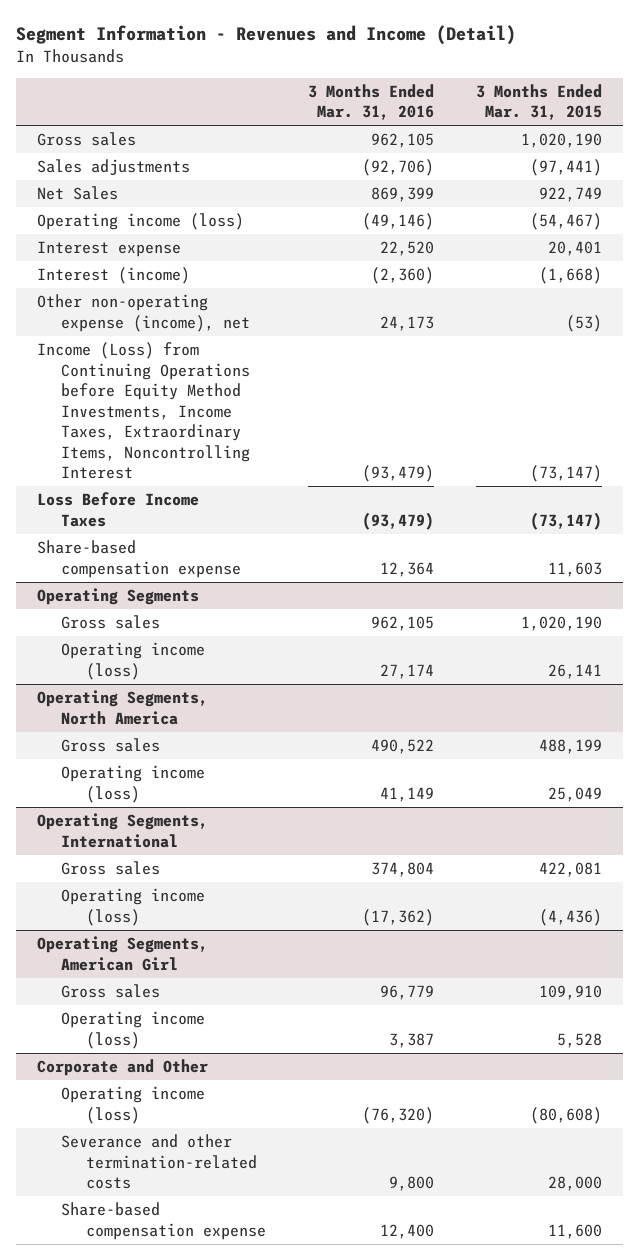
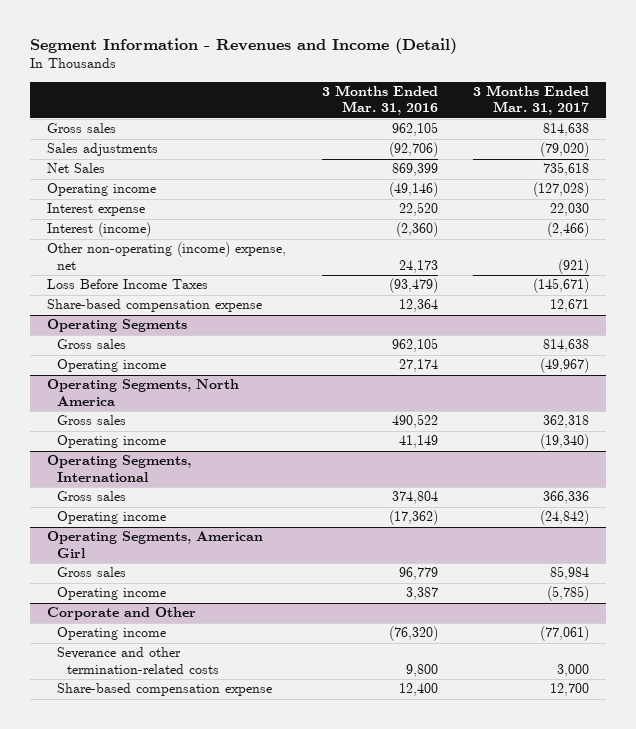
[476,83,603,121] 3 Months Ended Mar. 31, 2015 -> none
none -> [472,84,589,116] 3 Months Ended Mar. 31, 2017
[36,213,244,231] Operating income (loss) -> [47,183,157,197] Operating income
[36,342,251,480] Income (Loss) from Continuing Operations before Equity Method Investments, Income Taxes, Extraordinary Items, Noncontrolling Interest -> none
[36,294,251,332] Other non-operating expense (income), net -> [47,242,287,270] Other non-operating (income) expense, net
[61,642,206,680] Operating income (loss) -> [57,359,167,373] Operating income
[61,765,206,803] Operating income (loss) -> [57,435,167,449] Operating income
[61,888,206,926] Operating income (loss) -> [57,511,167,525] Operating income
[61,1011,206,1049] Operating income (loss) -> [57,587,167,601] Operating income
[61,1086,206,1124] Operating income (loss) -> [57,627,167,641] Operating income

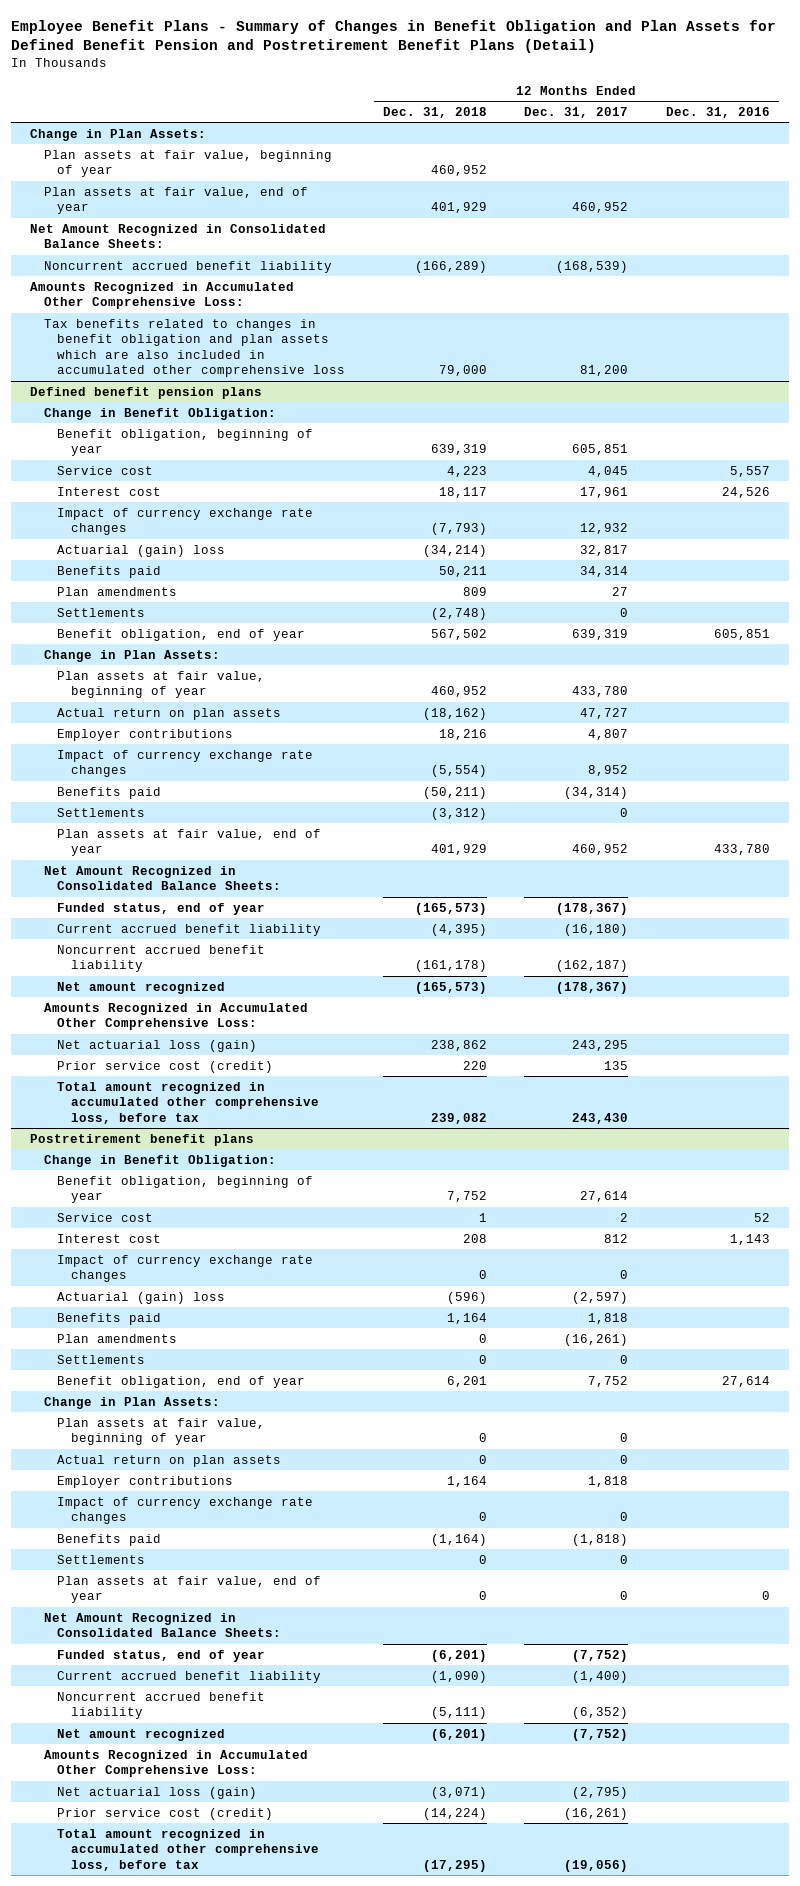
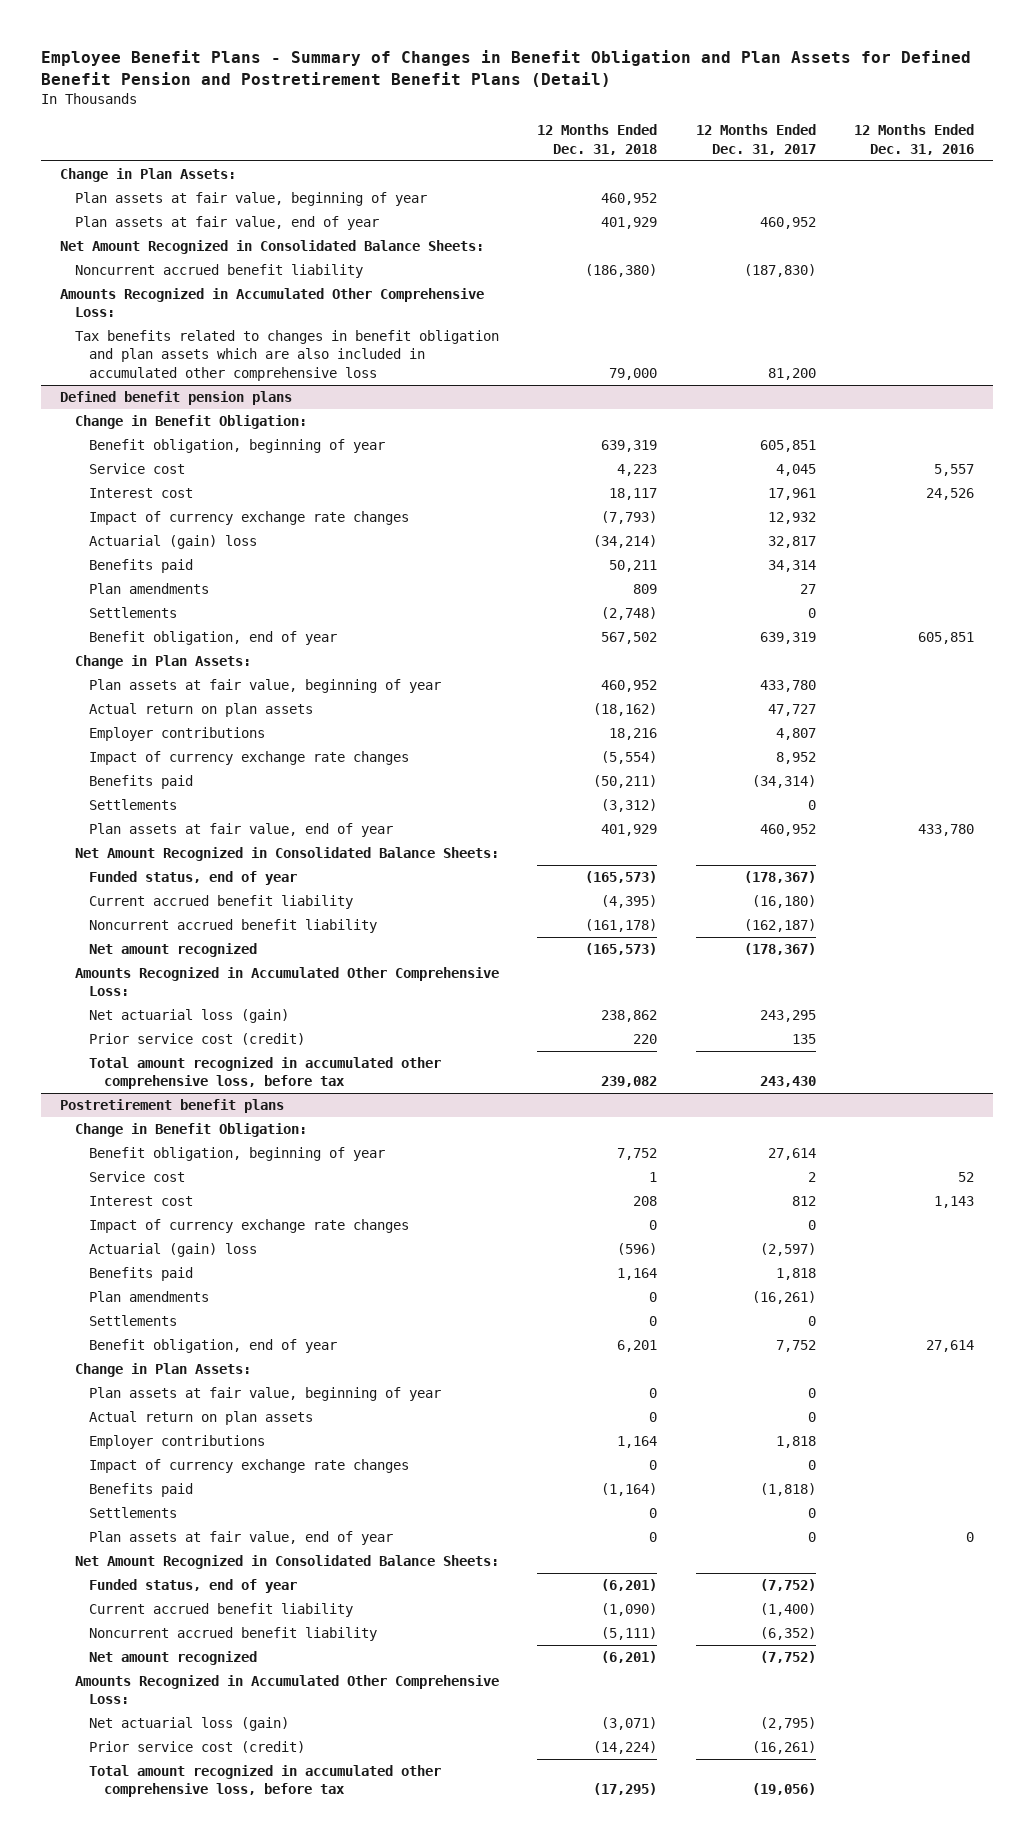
[414,260,487,273] (166,289) -> [585,264,658,278] (186,380)
[556,260,629,273] (168,539) -> [743,264,816,278] (187,830)

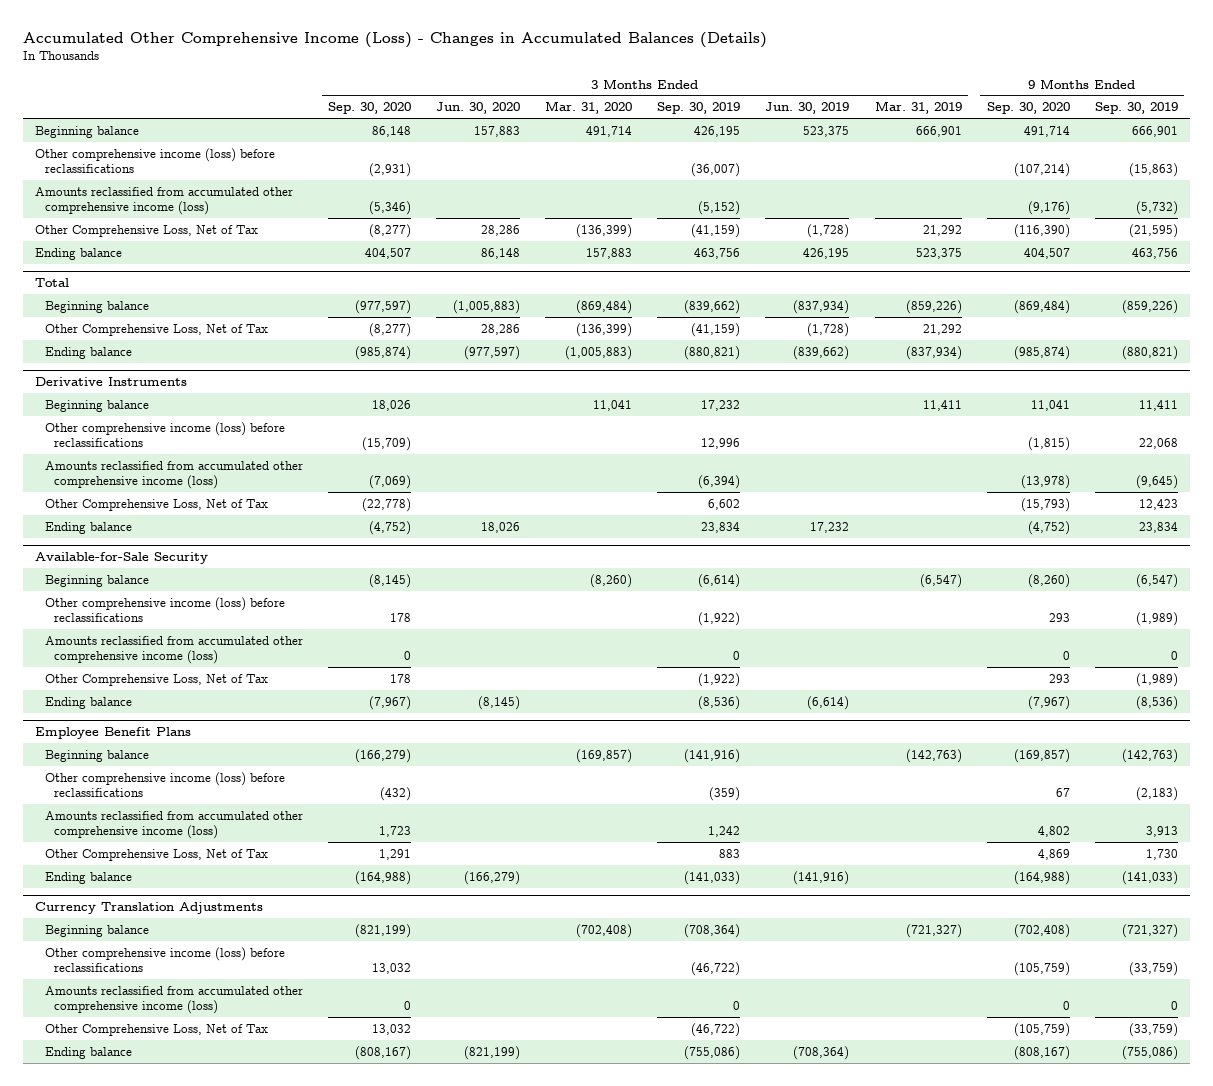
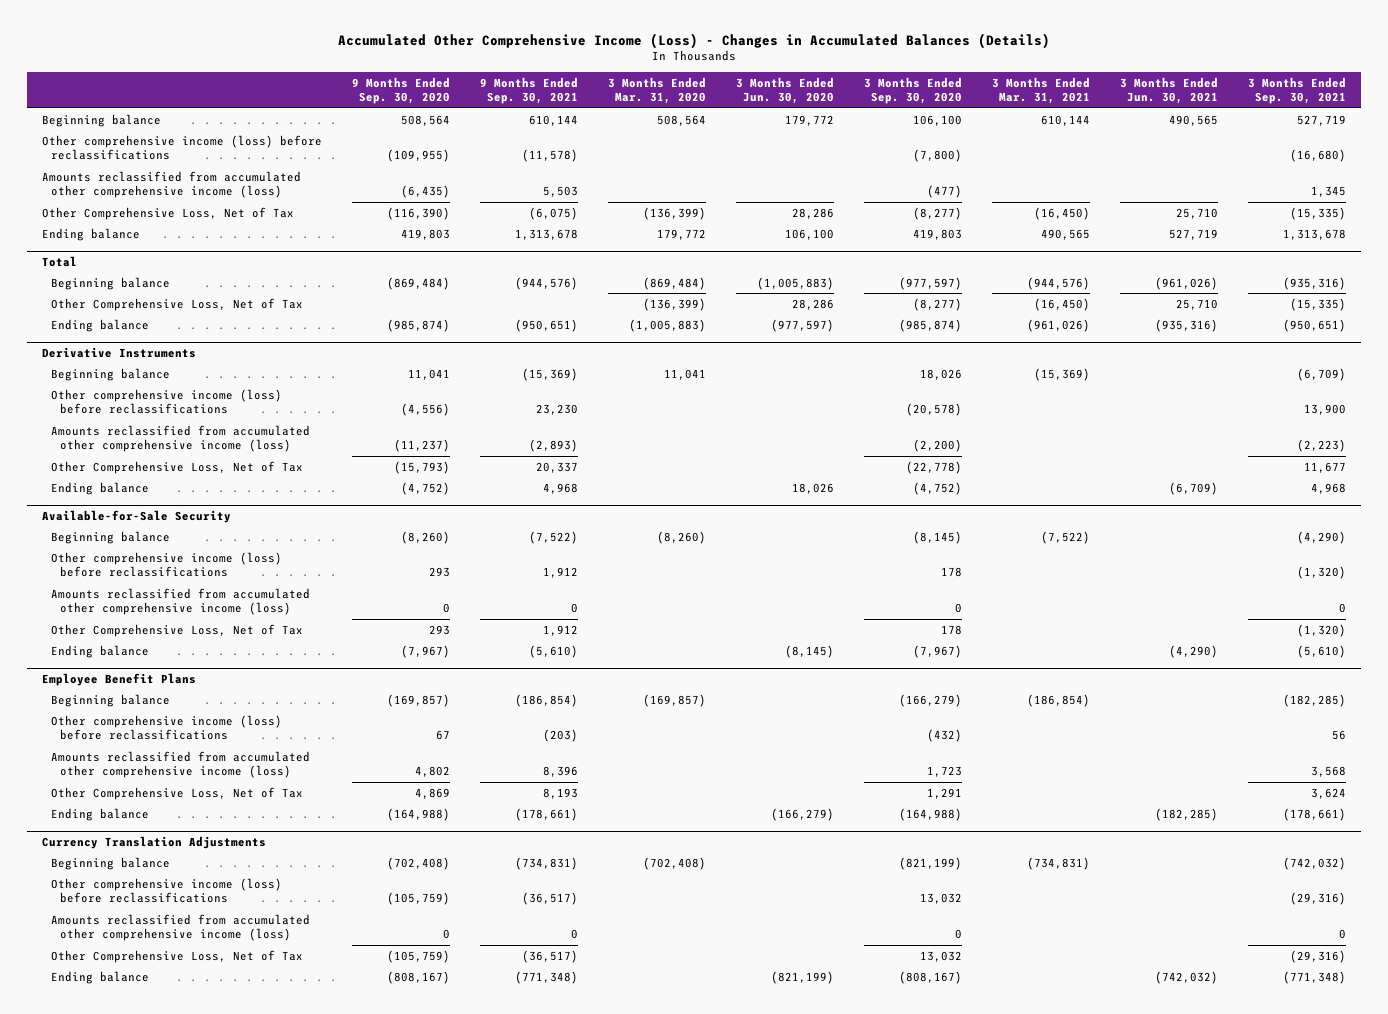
[657,102,741,115] Sep. 30, 2019 -> none
[765,102,850,115] Jun. 30, 2019 -> none
[874,101,962,115] Mar. 31, 2019 -> none
[1094,102,1178,115] Sep. 30, 2019 -> none
none -> [479,76,578,105] 9 Months Ended Sep. 30, 2021
none -> [992,76,1091,105] 3 Months Ended Mar. 31, 2021
none -> [1120,76,1219,105] 3 Months Ended Jun. 30, 2021
none -> [1248,76,1347,105] 3 Months Ended Sep. 30, 2021
[371,125,411,137] 86,148 -> [913,114,963,126] 106,100
[473,125,520,137] 157,883 -> [784,114,834,126] 179,772
[586,125,633,137] 491,714 -> [656,114,706,126] 508,564
[1023,125,1070,137] 491,714 -> [400,114,450,126] 508,564
[368,162,411,177] (2,931) -> [913,149,963,163] (7,800)
[1013,162,1070,177] (107,214) -> [386,149,450,163] (109,955)
[368,200,411,215] (5,346) -> [927,185,963,199] (477)
[1027,200,1070,215] (9,176) -> [400,185,450,199] (6,435)
[364,247,411,259] 404,507 -> [913,228,963,240] 419,803
[480,247,520,259] 86,148 -> [784,228,834,240] 106,100
[586,247,633,259] 157,883 -> [656,228,706,240] 179,772
[1023,247,1070,259] 404,507 -> [400,228,450,240] 419,803
[361,436,411,451] (15,709) -> [906,403,963,417] (20,578)
[1027,436,1070,451] (1,815) -> [400,403,450,417] (4,556)
[368,474,411,489] (7,069) -> [913,439,963,453] (2,200)
[1020,474,1070,489] (13,978) -> [393,439,450,453] (11,237)

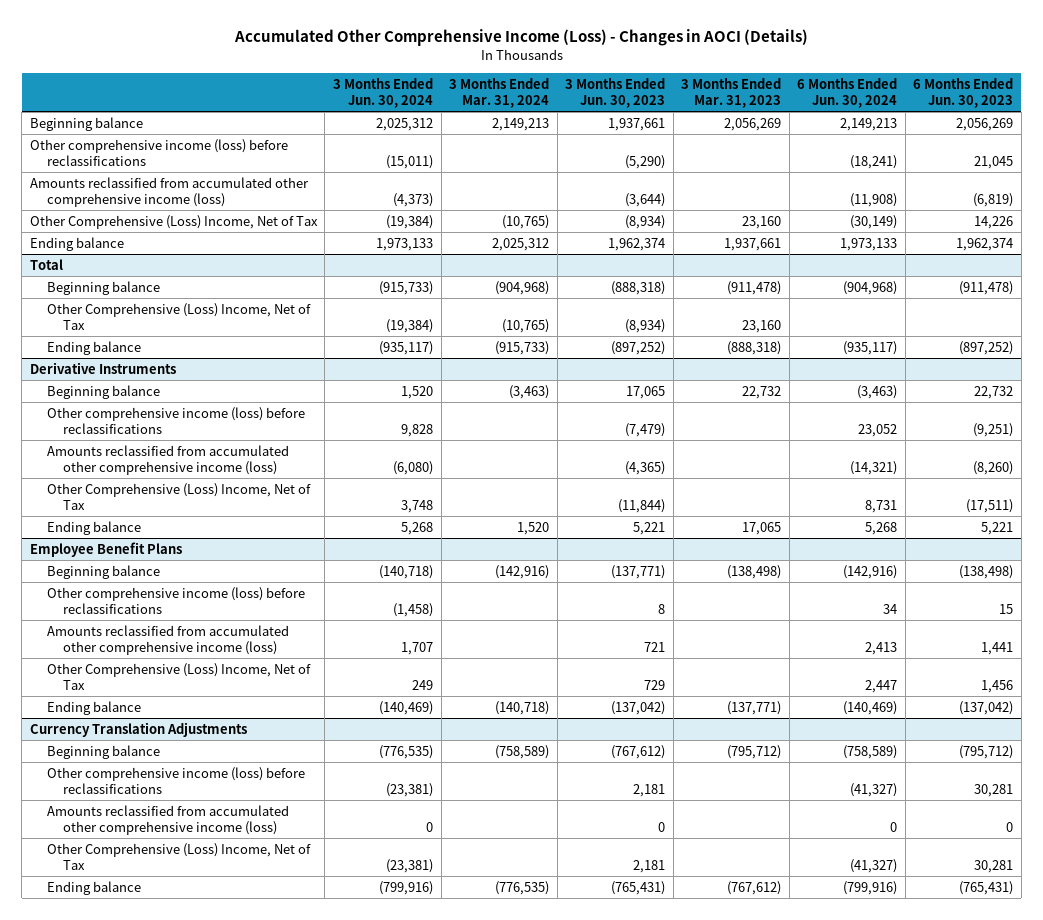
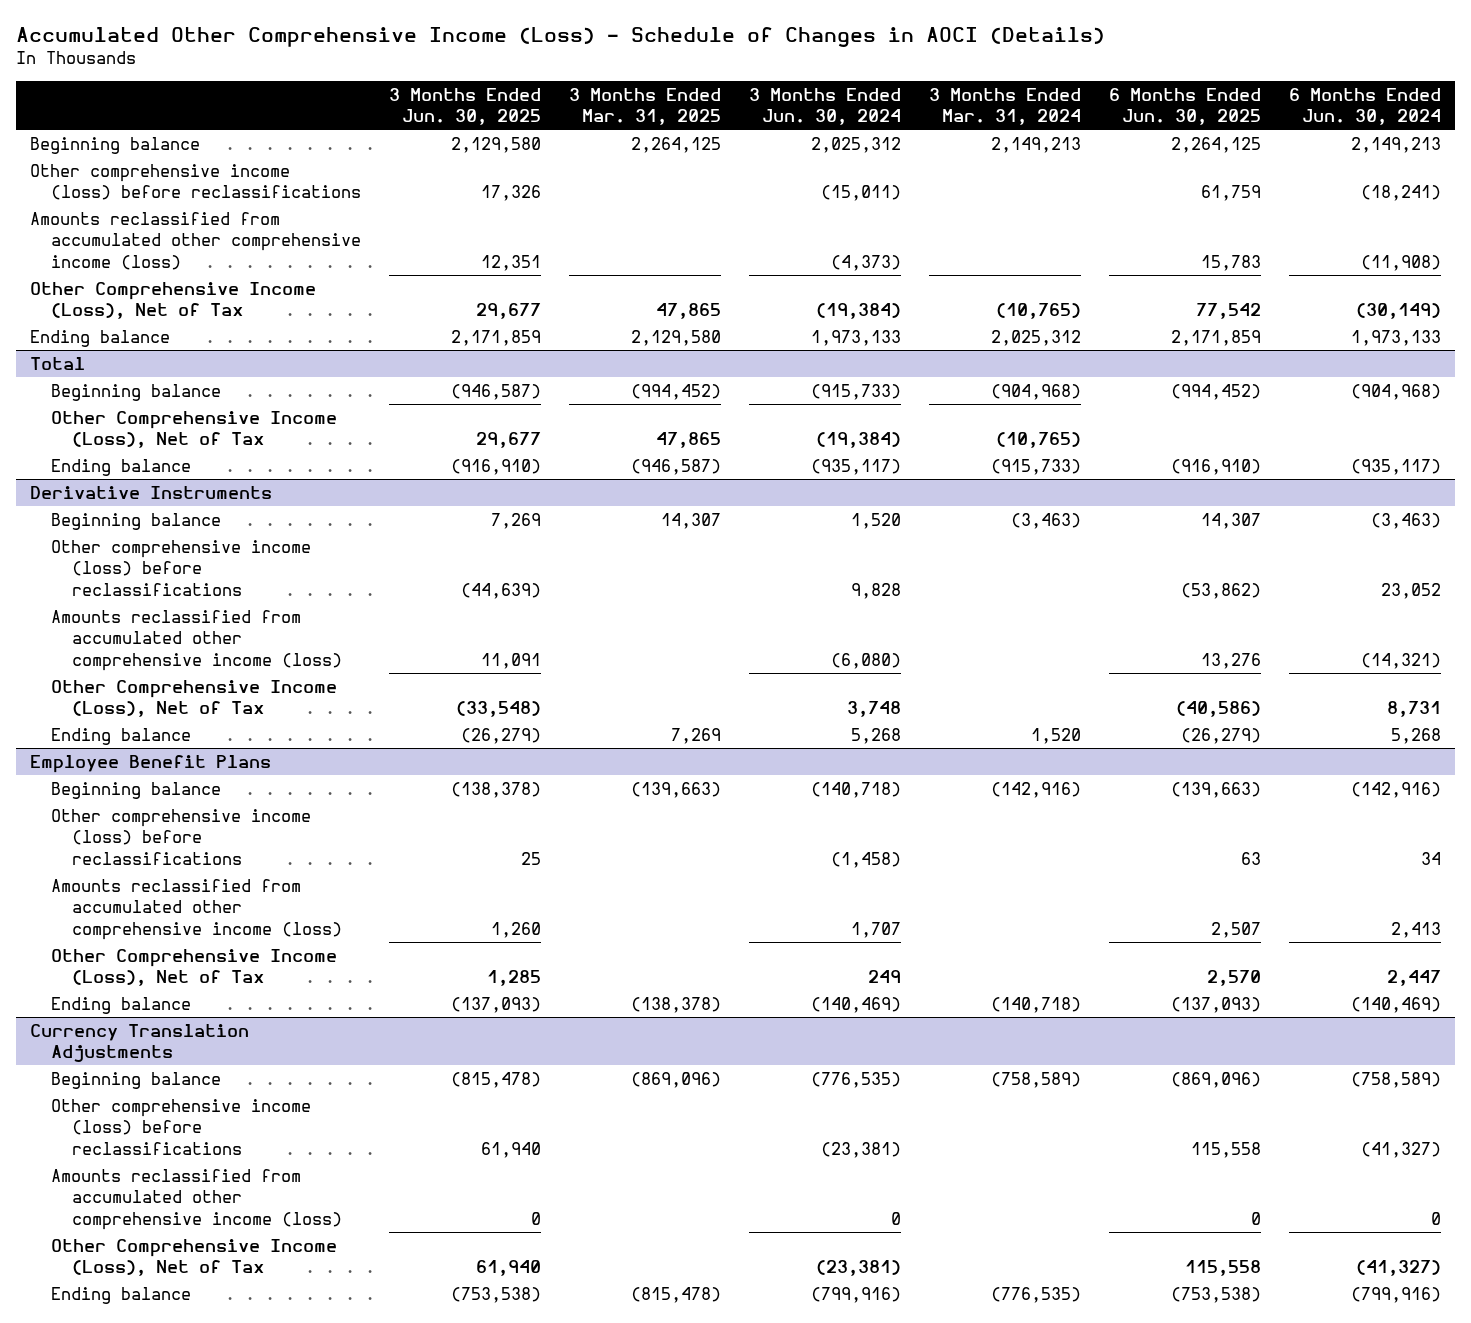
[233,29,808,47] Accumulated Other Comprehensive Income (Loss) - Changes in AOCI (Details) -> [15,26,1105,47] Accumulated Other Comprehensive Income (Loss) - Schedule of Changes in AOCI (Details)
[565,77,666,108] 3 Months Ended Jun. 30, 2023 -> none
[681,77,782,108] 3 Months Ended Mar. 31, 2023 -> none
[913,77,1014,108] 6 Months Ended Jun. 30, 2023 -> none
none -> [389,87,542,126] 3 Months Ended Jun. 30, 2025
none -> [569,87,722,126] 3 Months Ended Mar. 31, 2025
none -> [1108,87,1261,126] 6 Months Ended Jun. 30, 2025
[29,214,318,229] Other Comprehensive (Loss) Income, Net of Tax -> [29,281,316,320] Other Comprehensive Income (Loss), Net of Tax
[46,302,311,330] Other Comprehensive (Loss) Income, Net of Tax -> [51,410,338,449] Other Comprehensive Income (Loss), Net of Tax
[46,482,311,510] Other Comprehensive (Loss) Income, Net of Tax -> [51,679,338,718] Other Comprehensive Income (Loss), Net of Tax
[46,662,311,690] Other Comprehensive (Loss) Income, Net of Tax -> [51,948,338,987] Other Comprehensive Income (Loss), Net of Tax
[46,842,311,870] Other Comprehensive (Loss) Income, Net of Tax -> [51,1238,338,1277] Other Comprehensive Income (Loss), Net of Tax

